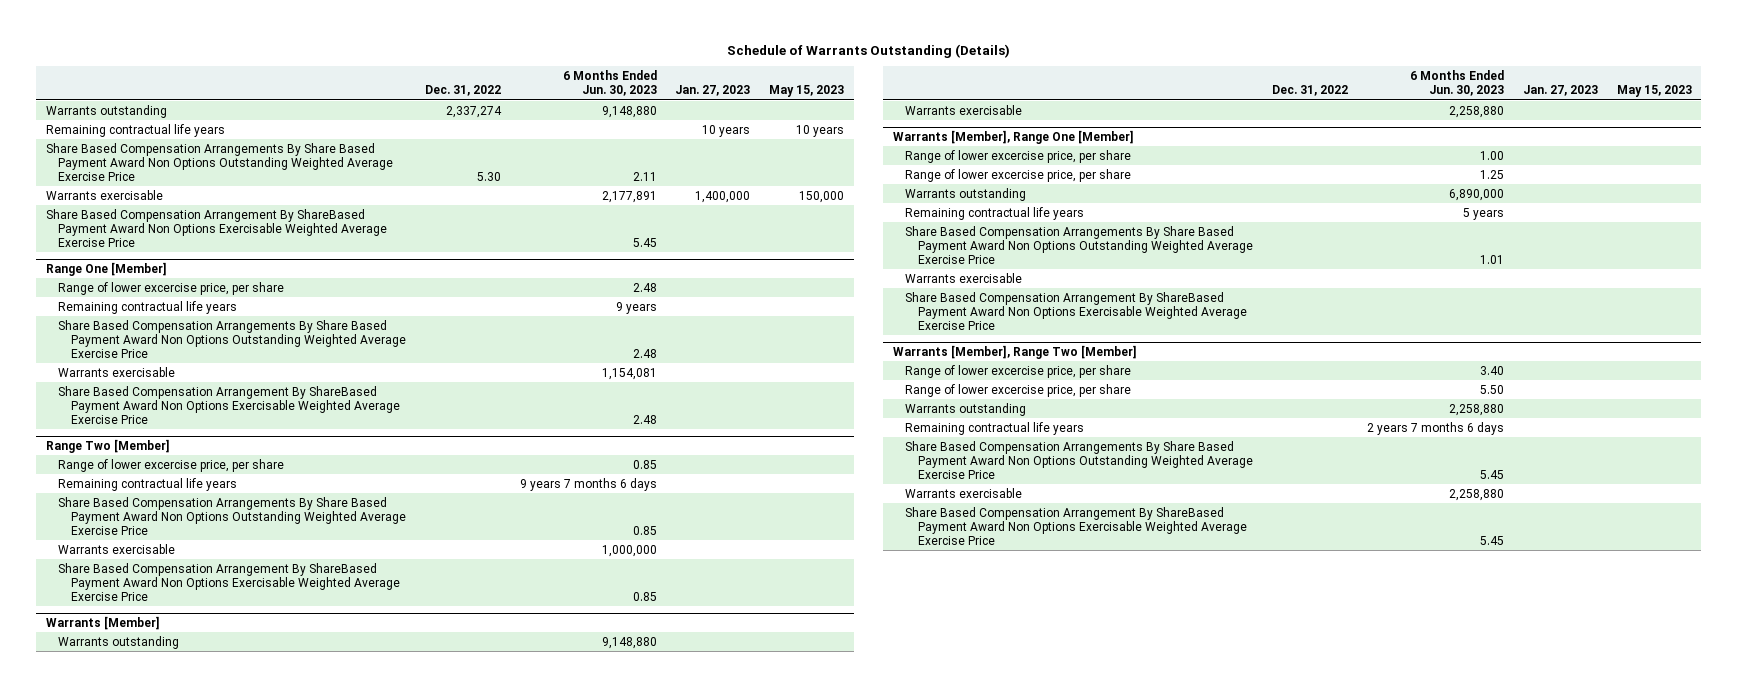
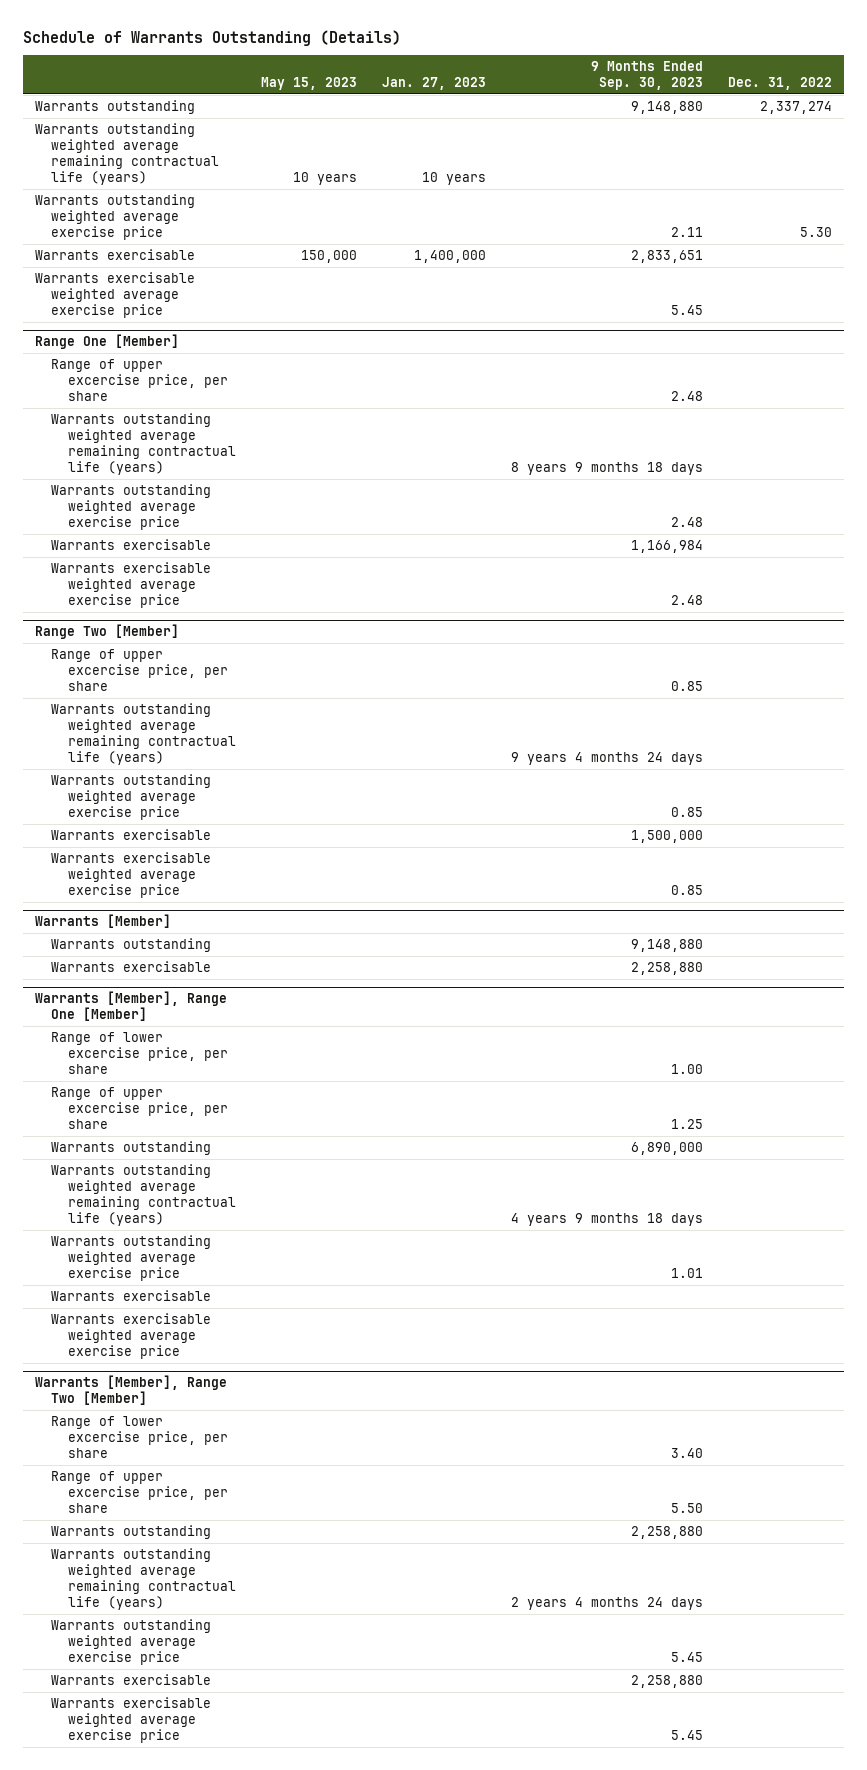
[562,70,657,97] 6 Months Ended Jun. 30, 2023 -> none
none -> [590,61,703,91] 9 Months Ended Sep. 30, 2023
[45,123,225,137] Remaining contractual life years -> [35,122,220,186] Warrants outstanding weighted average remaining contractual life (years)
[45,142,394,181] Share Based Compensation Arrangements By Share Based Payment Award Non Options Outstanding Weighted Average Exercise Price -> [35,193,196,241] Warrants outstanding weighted average exercise price
[45,208,388,247] Share Based Compensation Arrangement By ShareBased Payment Award Non Options Exercisable Weighted Average Exercise Price -> [35,271,196,319] Warrants exercisable weighted average exercise price
[58,281,285,295] Range of lower excercise price, per share -> [51,358,228,402] Range of upper excercise price, per share
[58,300,238,314] Remaining contractual life years -> [51,412,236,476] Warrants outstanding weighted average remaining contractual life (years)
[58,319,406,358] Share Based Compensation Arrangements By Share Based Payment Award Non Options Outstanding Weighted Average Exercise Price -> [51,483,212,531] Warrants outstanding weighted average exercise price
[58,385,400,424] Share Based Compensation Arrangement By ShareBased Payment Award Non Options Exercisable Weighted Average Exercise Price -> [51,561,212,609] Warrants exercisable weighted average exercise price
[58,458,285,472] Range of lower excercise price, per share -> [51,648,228,692] Range of upper excercise price, per share
[58,477,238,491] Remaining contractual life years -> [51,702,236,766] Warrants outstanding weighted average remaining contractual life (years)
[58,496,406,535] Share Based Compensation Arrangements By Share Based Payment Award Non Options Outstanding Weighted Average Exercise Price -> [51,773,212,821] Warrants outstanding weighted average exercise price
[58,562,400,601] Share Based Compensation Arrangement By ShareBased Payment Award Non Options Exercisable Weighted Average Exercise Price -> [51,851,212,899] Warrants exercisable weighted average exercise price
[905,168,1132,182] Range of lower excercise price, per share -> [51,1086,228,1130] Range of upper excercise price, per share
[905,206,1085,220] Remaining contractual life years -> [51,1163,236,1227] Warrants outstanding weighted average remaining contractual life (years)
[905,225,1254,264] Share Based Compensation Arrangements By Share Based Payment Award Non Options Outstanding Weighted Average Exercise Price -> [51,1234,212,1282] Warrants outstanding weighted average exercise price
[905,291,1248,330] Share Based Compensation Arrangement By ShareBased Payment Award Non Options Exercisable Weighted Average Exercise Price -> [51,1312,212,1360] Warrants exercisable weighted average exercise price
[905,383,1132,397] Range of lower excercise price, per share -> [51,1470,228,1514] Range of upper excercise price, per share
[905,421,1085,435] Remaining contractual life years -> [51,1547,236,1611] Warrants outstanding weighted average remaining contractual life (years)
[905,440,1254,479] Share Based Compensation Arrangements By Share Based Payment Award Non Options Outstanding Weighted Average Exercise Price -> [51,1618,212,1666] Warrants outstanding weighted average exercise price
[905,506,1248,545] Share Based Compensation Arrangement By ShareBased Payment Award Non Options Exercisable Weighted Average Exercise Price -> [51,1696,212,1744] Warrants exercisable weighted average exercise price

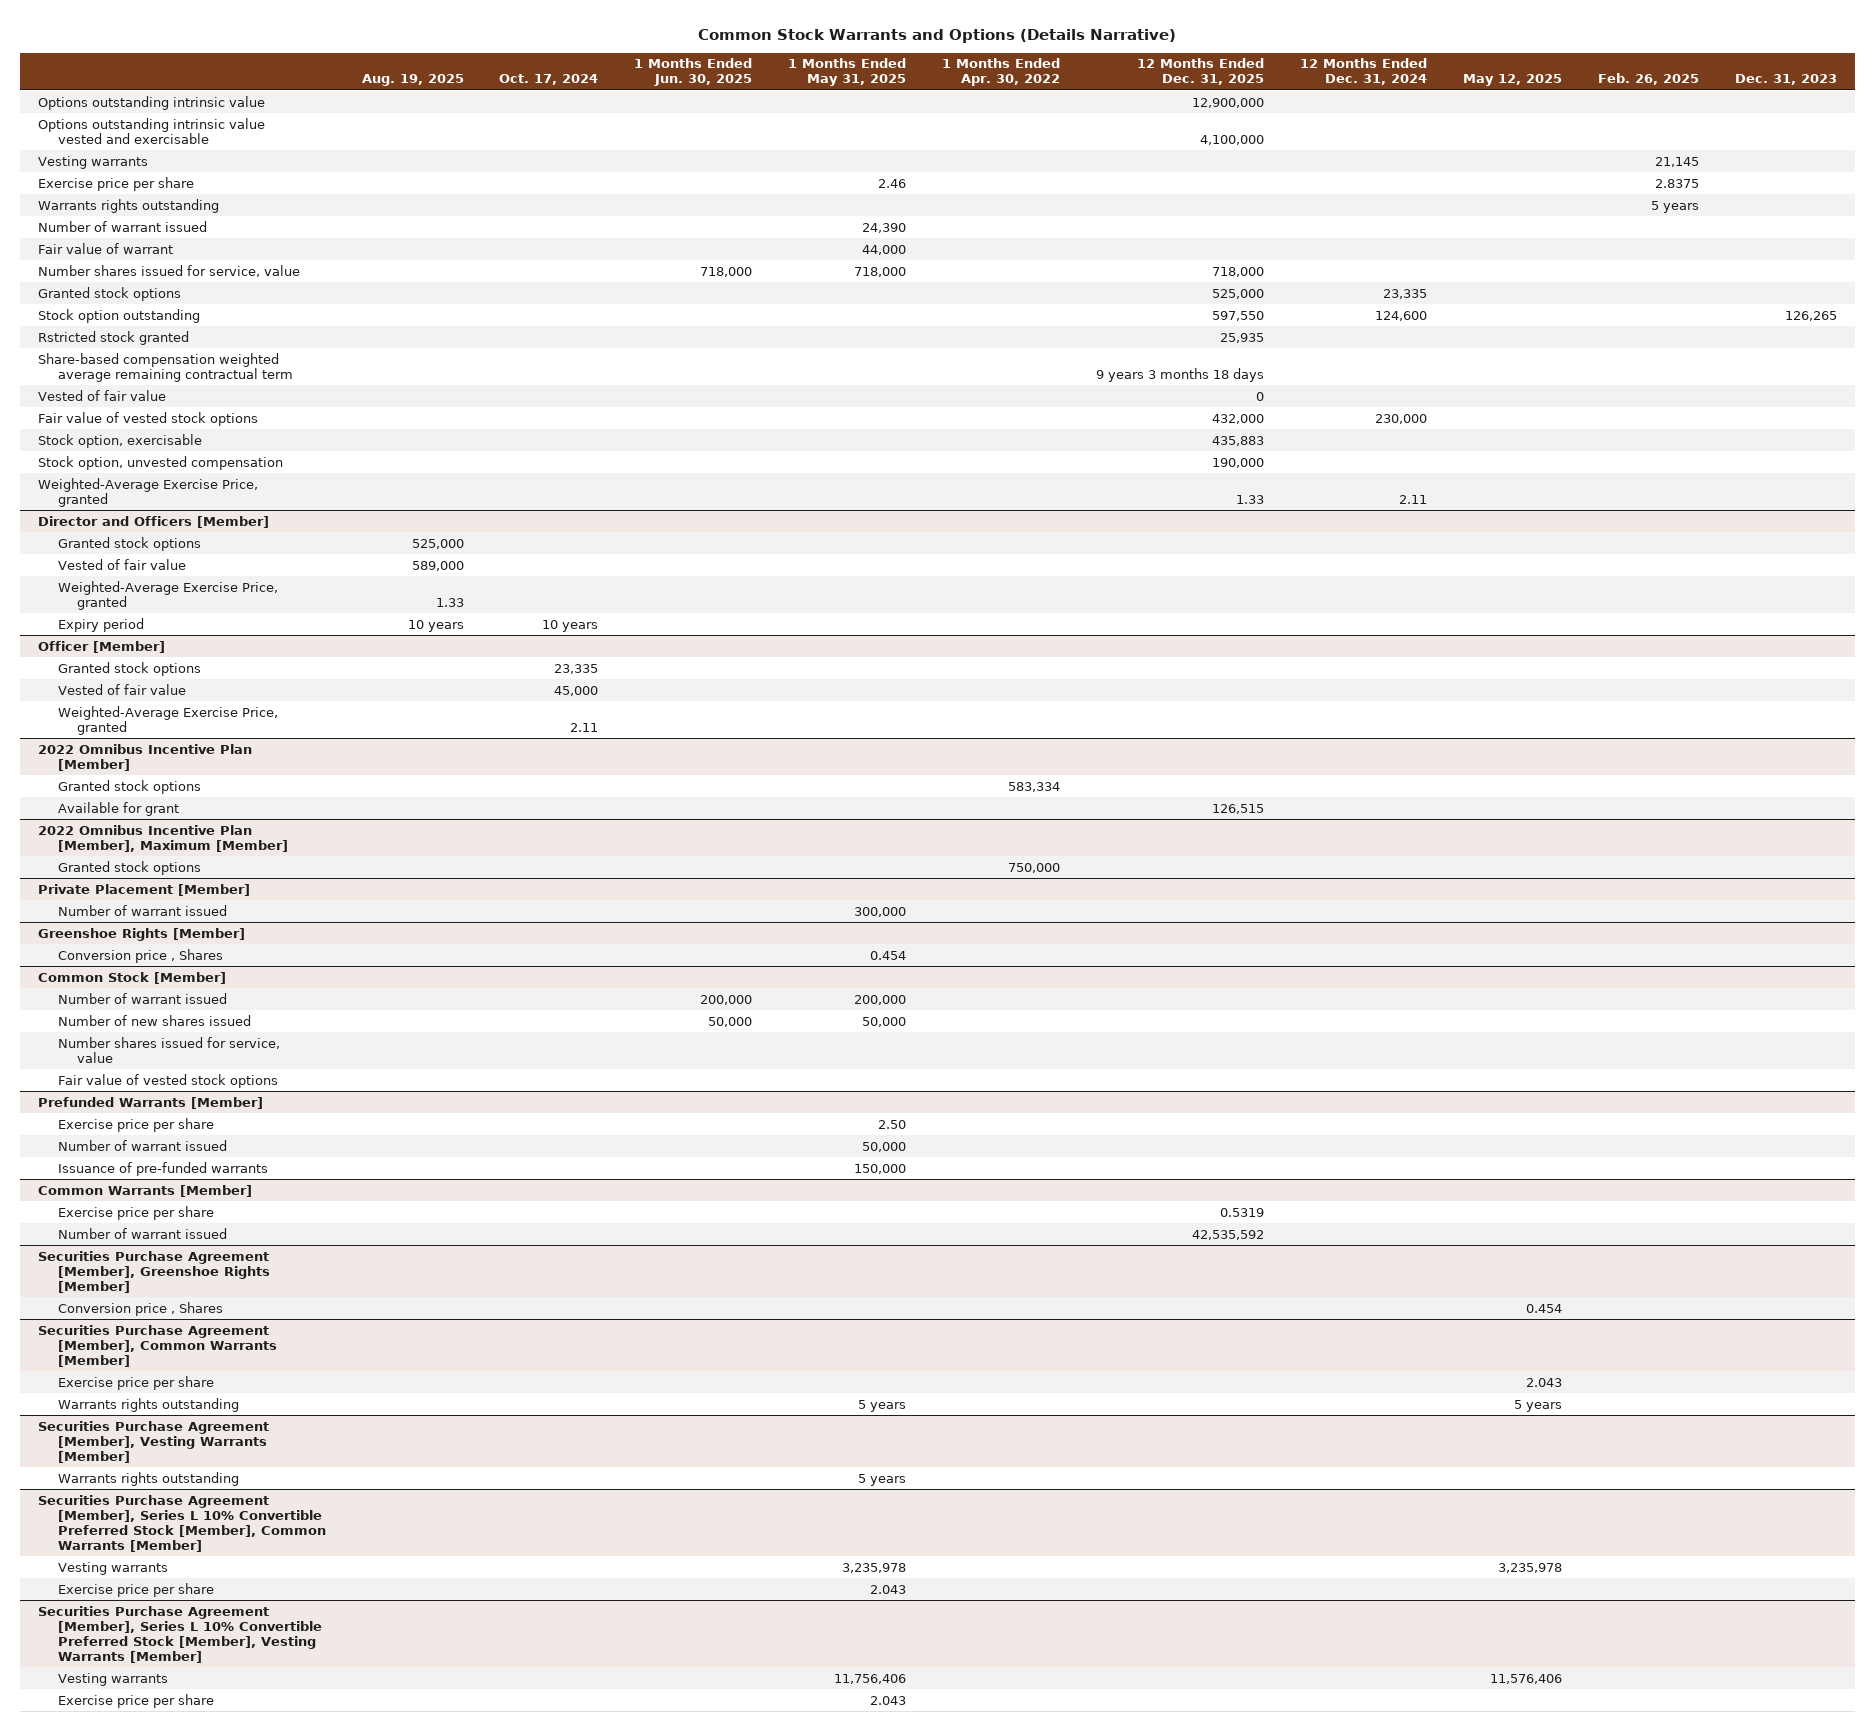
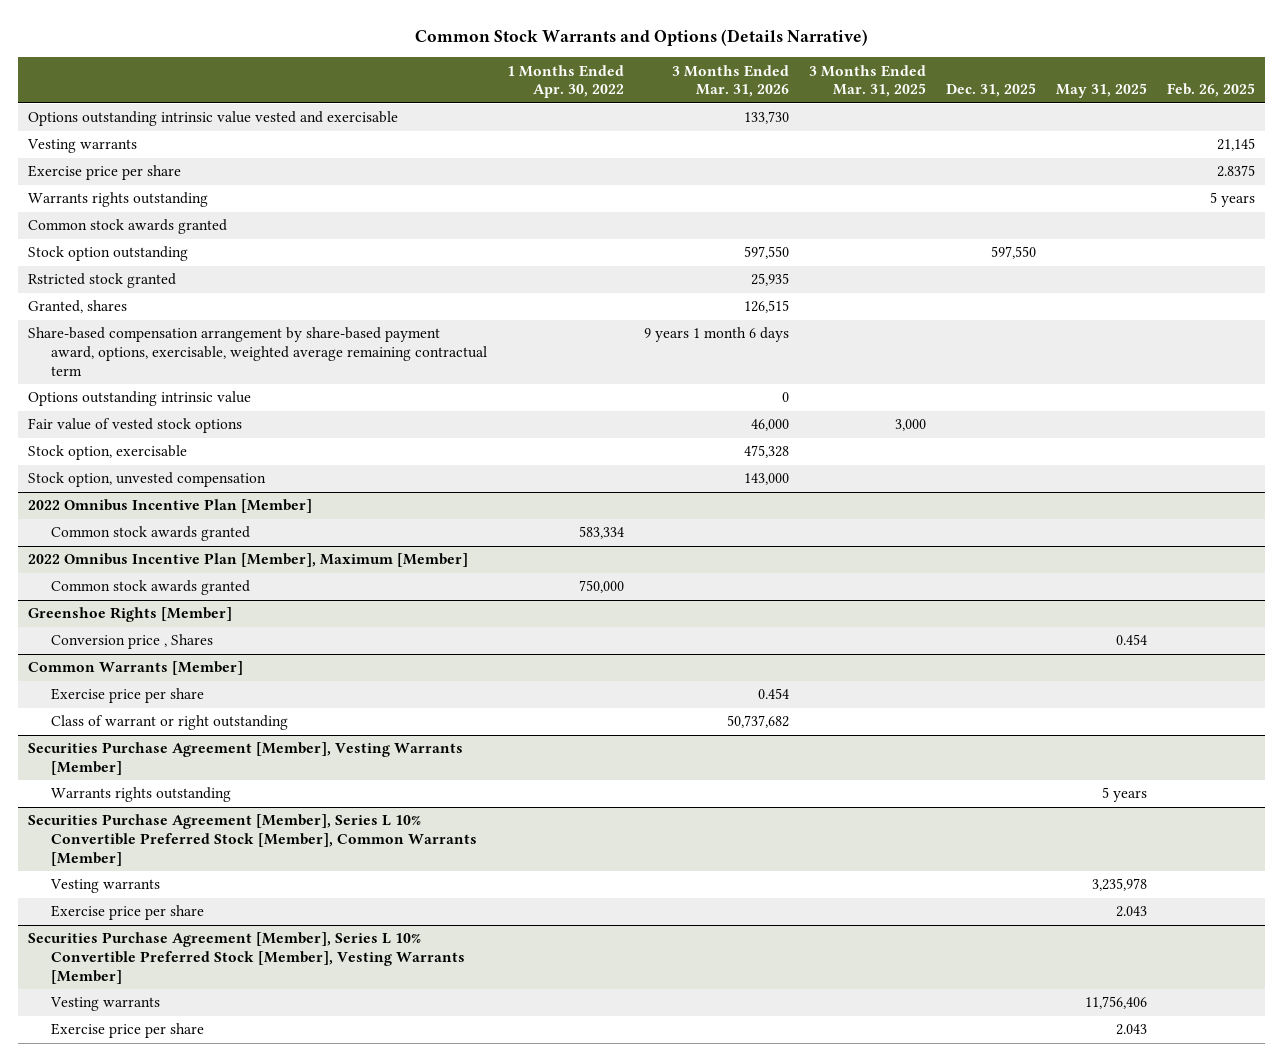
[361,74,464,87] Aug. 19, 2025 -> none
[499,74,599,86] Oct. 17, 2024 -> none
[634,58,753,87] 1 Months Ended Jun. 30, 2025 -> none
[788,58,907,87] 1 Months Ended May 31, 2025 -> none
[1137,58,1265,86] 12 Months Ended Dec. 31, 2025 -> none
[1300,58,1428,86] 12 Months Ended Dec. 31, 2024 -> none
[1463,74,1563,87] May 12, 2025 -> none
[1735,74,1838,86] Dec. 31, 2023 -> none
none -> [672,64,790,98] 3 Months Ended Mar. 31, 2026
none -> [809,64,927,98] 3 Months Ended Mar. 31, 2025
none -> [946,83,1037,98] Dec. 31, 2025
none -> [1056,83,1148,99] May 31, 2025
[37,220,207,232] Number of warrant issued -> none
[37,242,173,254] Fair value of warrant -> none
[37,264,300,277] Number shares issued for service, value -> none
[37,286,181,301] Granted stock options -> [28,219,228,235] Common stock awards granted
[37,389,166,401] Vested of fair value -> none
none -> [28,300,128,314] Granted, shares
[37,352,293,382] Share-based compensation weighted average remaining contractual term -> [28,327,488,376] Share-based compensation arrangement by share-based payment award, options, exercisable, weighted average remaining contractual term
[37,95,265,110] Options outstanding intrinsic value -> [28,391,252,407] Options outstanding intrinsic value
[37,477,258,507] Weighted-Average Exercise Price, granted -> none
[37,515,269,528] Director and Officers [Member] -> none
[57,536,201,551] Granted stock options -> none
[57,558,186,570] Vested of fair value -> none
[57,580,278,610] Weighted-Average Exercise Price, granted -> none
[57,617,144,632] Expiry period -> none
[37,640,165,653] Officer [Member] -> none
[57,661,201,676] Granted stock options -> none
[57,683,186,695] Vested of fair value -> none
[57,705,278,735] Weighted-Average Exercise Price, granted -> none
[57,801,179,816] Available for grant -> none
[57,779,201,794] Granted stock options -> [51,526,251,542] Common stock awards granted
[37,883,250,896] Private Placement [Member] -> none
[57,904,227,916] Number of warrant issued -> none
[57,860,201,875] Granted stock options -> [51,580,251,596] Common stock awards granted
[37,971,226,984] Common Stock [Member] -> none
[57,992,227,1004] Number of warrant issued -> none
[57,1014,251,1026] Number of new shares issued -> none
[57,1036,280,1063] Number shares issued for service, value -> none
[57,1073,278,1088] Fair value of vested stock options -> none
[37,1096,263,1109] Prefunded Warrants [Member] -> none
[57,1117,214,1132] Exercise price per share -> none
[57,1139,227,1151] Number of warrant issued -> none
[57,1161,268,1176] Issuance of pre-funded warrants -> none
[37,1250,270,1293] Securities Purchase Agreement [Member], Greenshoe Rights [Member] -> none
[57,1301,223,1316] Conversion price , Shares -> none
[37,1324,277,1367] Securities Purchase Agreement [Member], Common Warrants [Member] -> none
[57,1375,214,1390] Exercise price per share -> none
[57,1397,239,1412] Warrants rights outstanding -> none
[57,1227,227,1239] Number of warrant issued -> [51,715,289,731] Class of warrant or right outstanding

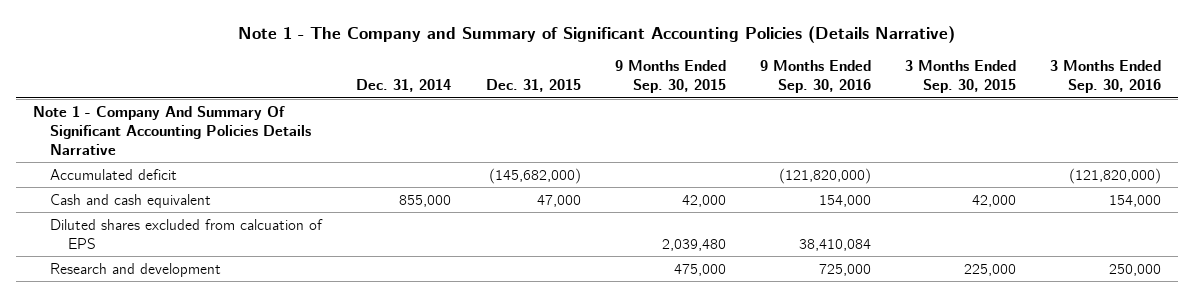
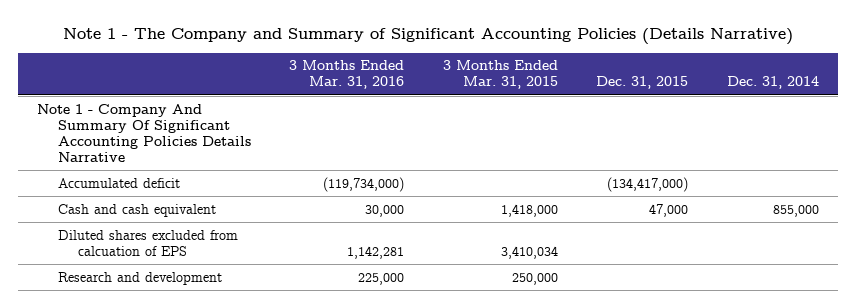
[614,60,726,94] 9 Months Ended Sep. 30, 2015 -> none
[759,60,871,94] 9 Months Ended Sep. 30, 2016 -> none
[904,60,1016,94] 3 Months Ended Sep. 30, 2015 -> none
[1049,60,1161,94] 3 Months Ended Sep. 30, 2016 -> none
none -> [289,60,405,90] 3 Months Ended Mar. 31, 2016
none -> [442,60,558,90] 3 Months Ended Mar. 31, 2015
[488,167,581,184] (145,682,000) -> [607,176,689,192] (134,417,000)

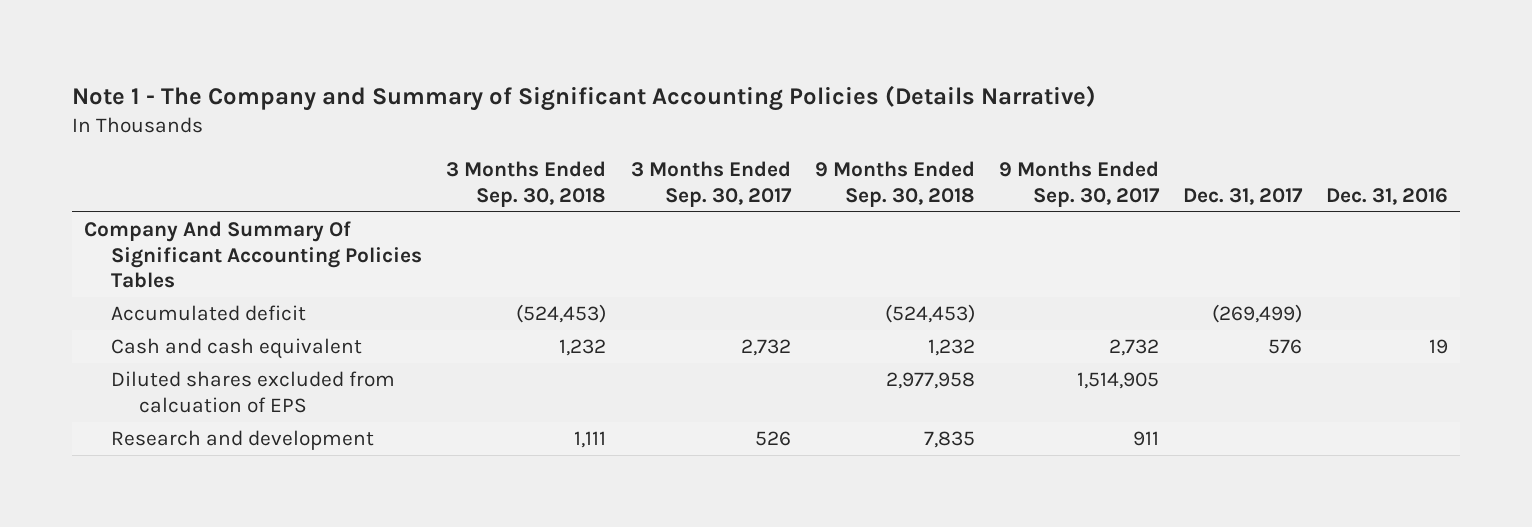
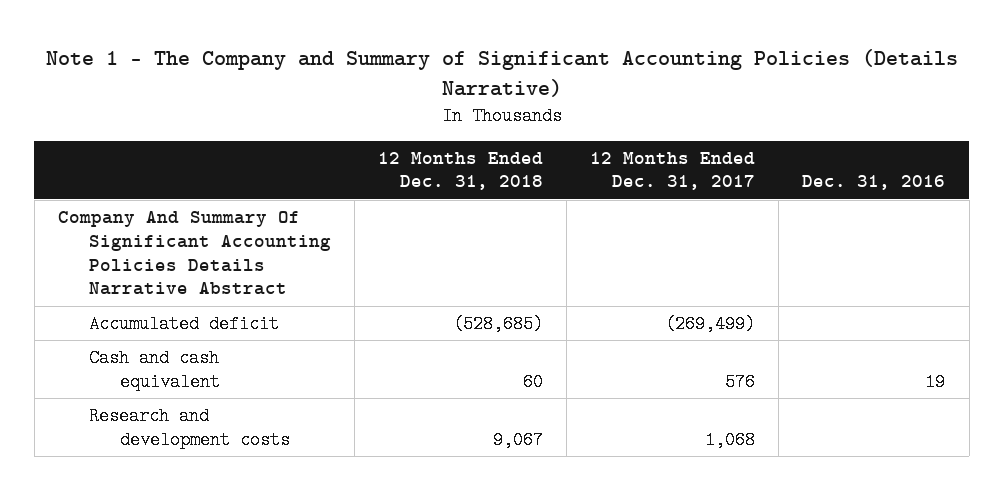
[446,161,607,207] 3 Months Ended Sep. 30, 2018 -> none
[630,161,792,207] 3 Months Ended Sep. 30, 2017 -> none
[814,161,975,207] 9 Months Ended Sep. 30, 2018 -> none
[998,161,1160,207] 9 Months Ended Sep. 30, 2017 -> none
[1183,187,1304,205] Dec. 31, 2017 -> none
none -> [378,151,544,191] 12 Months Ended Dec. 31, 2018
none -> [590,151,756,191] 12 Months Ended Dec. 31, 2017
[83,221,423,289] Company And Summary Of Significant Accounting Policies Tables -> [57,211,332,296] Company And Summary Of Significant Accounting Policies Details Narrative Abstract
[111,371,396,413] Diluted shares excluded from calcuation of EPS -> none
[111,430,375,451] Research and development -> [89,407,291,449] Research and development costs

